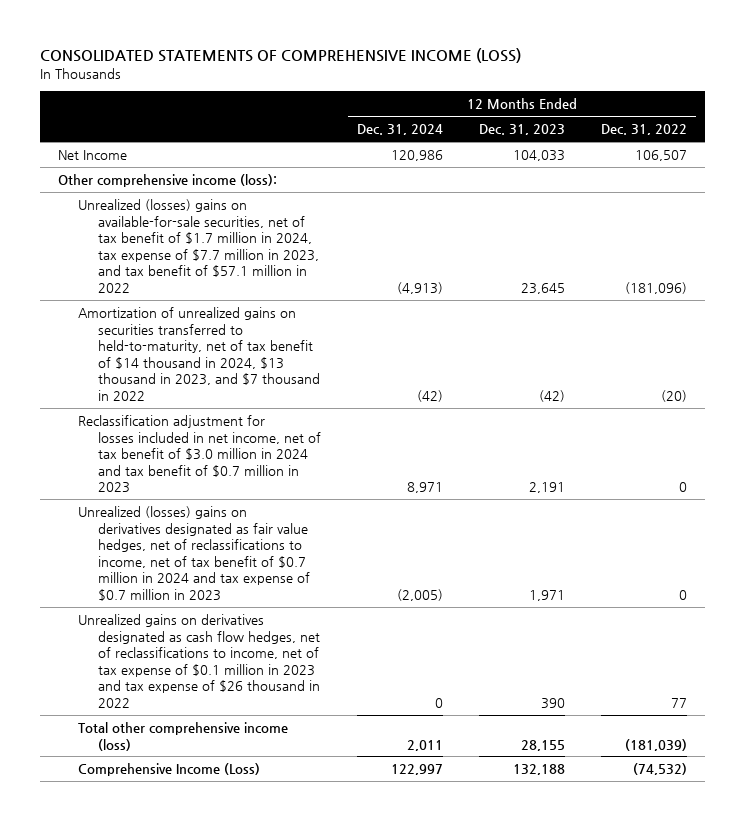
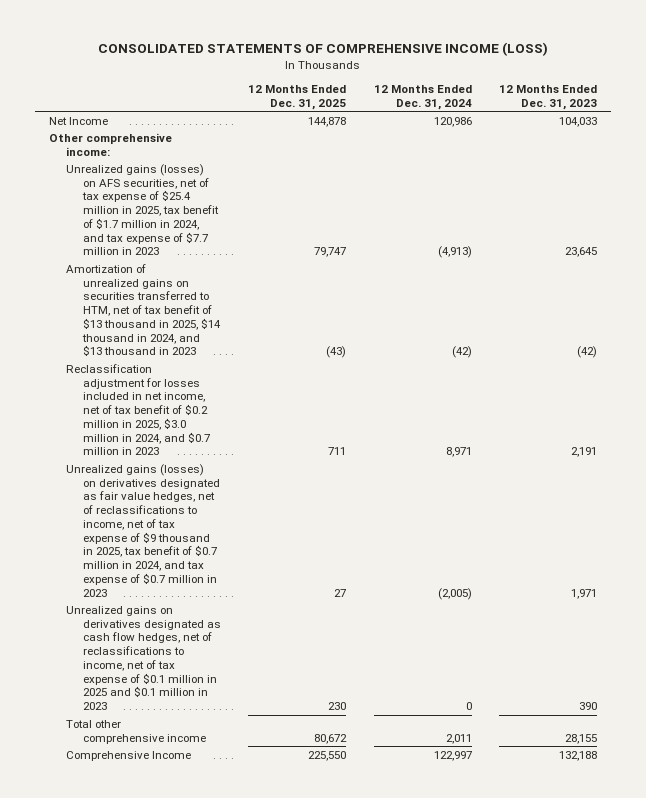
[600,124,687,136] Dec. 31, 2022 -> none
none -> [248,84,347,110] 12 Months Ended Dec. 31, 2025
[57,174,277,188] Other comprehensive income (loss): -> [48,132,172,156] Other comprehensive income:
[77,199,320,293] Unrealized (losses) gains on available-for-sale securities, net of tax benefit of $1.7 million in 2024, tax expense of $7.7 million in 2023, and tax benefit of $57.1 million in 2022 -> [65,163,219,256] Unrealized gains (losses) on AFS securities, net of tax expense of $25.4 million in 2025, tax benefit of $1.7 million in 2024, and tax expense of $7.7 million in 2023
[77,307,321,401] Amortization of unrealized gains on securities transferred to held-to-maturity, net of tax benefit of $14 thousand in 2024, $13 thousand in 2023, and $7 thousand in 2022 -> [65,263,221,357] Amortization of unrealized gains on securities transferred to HTM, net of tax benefit of $13 thousand in 2025, $14 thousand in 2024, and $13 thousand in 2023
[77,415,322,494] Reclassification adjustment for losses included in net income, net of tax benefit of $3.0 million in 2024 and tax benefit of $0.7 million in 2023 -> [65,363,210,456] Reclassification adjustment for losses included in net income, net of tax benefit of $0.2 million in 2025, $3.0 million in 2024, and $0.7 million in 2023
[77,506,311,601] Unrealized (losses) gains on derivatives designated as fair value hedges, net of reclassifications to income, net of tax benefit of $0.7 million in 2024 and tax expense of $0.7 million in 2023 -> [65,463,220,597] Unrealized gains (losses) on derivatives designated as fair value hedges, net of reclassifications to income, net of tax expense of $9 thousand in 2025, tax benefit of $0.7 million in 2024, and tax expense of $0.7 million in 2023
[77,614,321,708] Unrealized gains on derivatives designated as cash flow hedges, net of reclassifications to income, net of tax expense of $0.1 million in 2023 and tax expense of $26 thousand in 2022 -> [65,605,221,711] Unrealized gains on derivatives designated as cash flow hedges, net of reclassifications to income, net of tax expense of $0.1 million in 2025 and $0.1 million in 2023
[77,722,288,751] Total other comprehensive income (loss) -> [65,719,206,744] Total other comprehensive income
[77,763,260,777] Comprehensive Income (Loss) -> [65,750,191,761] Comprehensive Income

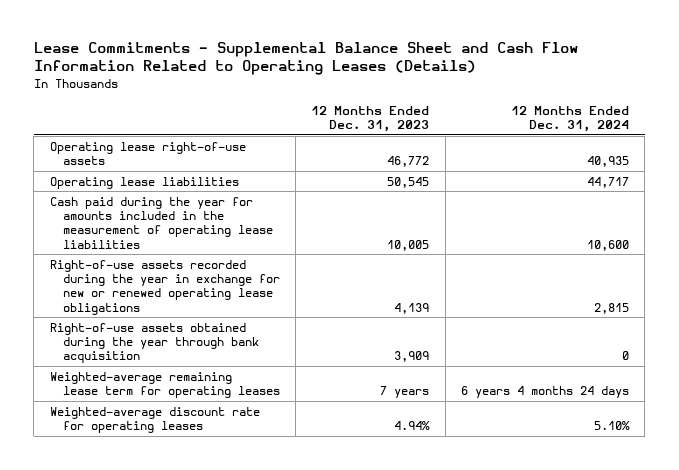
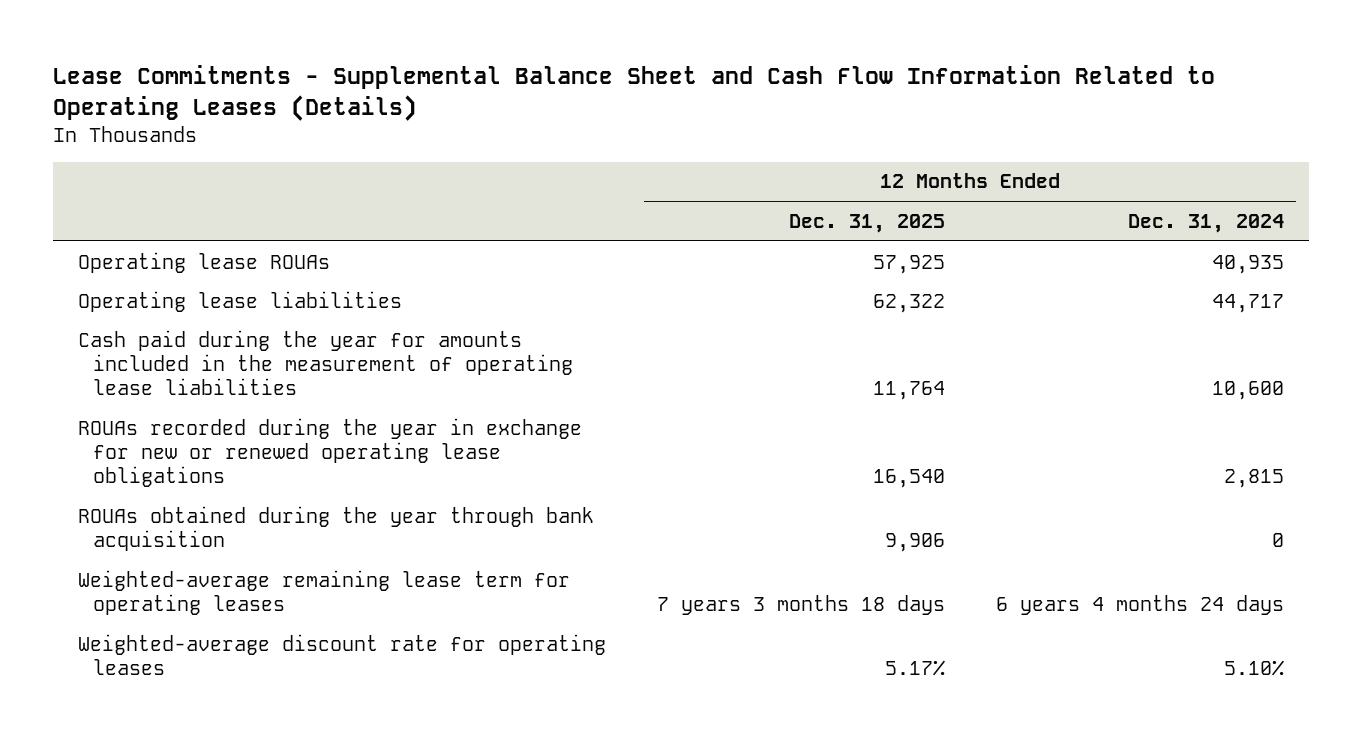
[311,105,430,132] 12 Months Ended Dec. 31, 2023 -> none
none -> [788,213,945,233] Dec. 31, 2025
[49,141,246,166] Operating lease right-of-use assets -> [78,251,331,273] Operating lease ROUAs
[49,259,280,315] Right-of-use assets recorded during the year in exchange for new or renewed operating lease obligations -> [78,417,583,488] ROUAs recorded during the year in exchange for new or renewed operating lease obligations
[49,322,259,364] Right-of-use assets obtained during the year through bank acquisition -> [78,505,595,552] ROUAs obtained during the year through bank acquisition

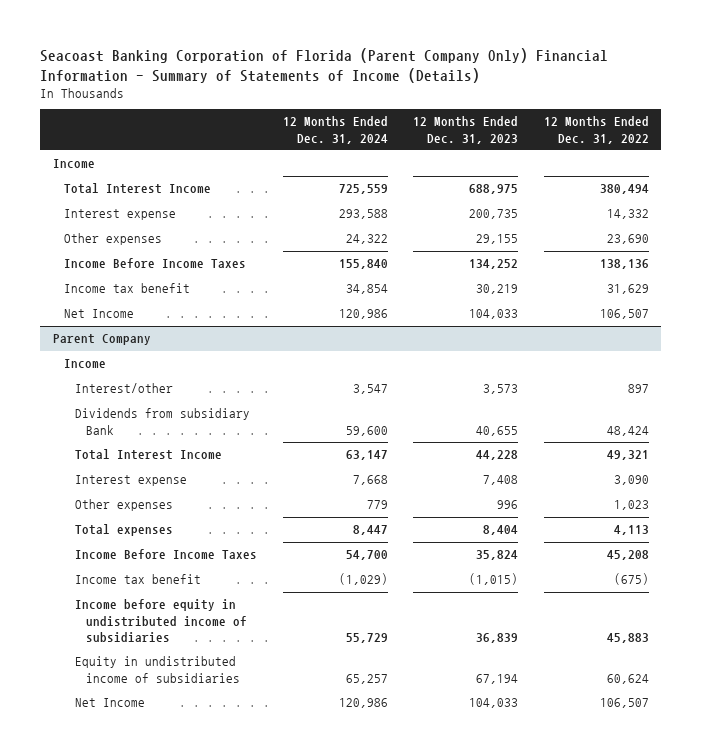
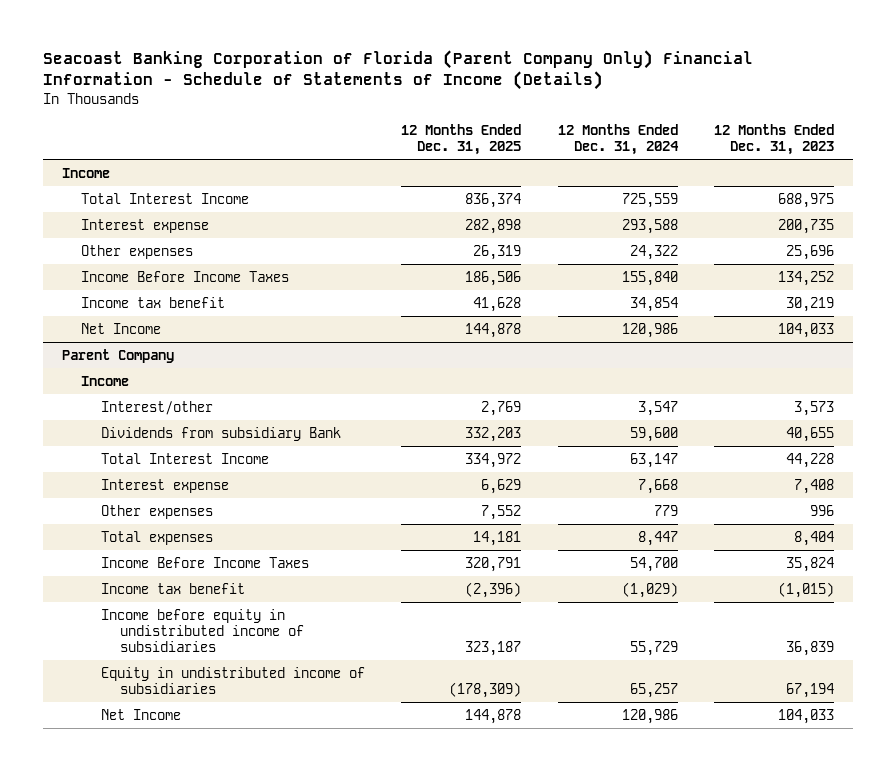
[40,48,609,83] Seacoast Banking Corporation of Florida (Parent Company Only) Financial Information - Summary of Statements of Income (Details) -> [43,50,754,91] Seacoast Banking Corporation of Florida (Parent Company Only) Financial Information - Schedule of Statements of Income (Details)
[543,116,649,144] 12 Months Ended Dec. 31, 2022 -> none
none -> [401,123,522,156] 12 Months Ended Dec. 31, 2025
[476,234,519,245] 29,155 -> [786,244,835,260] 25,696

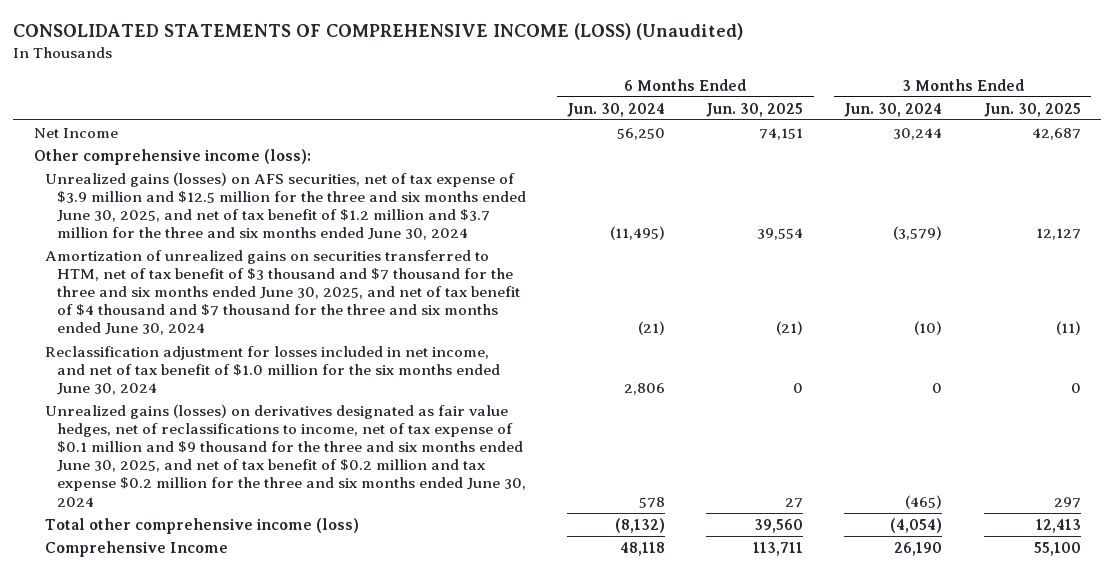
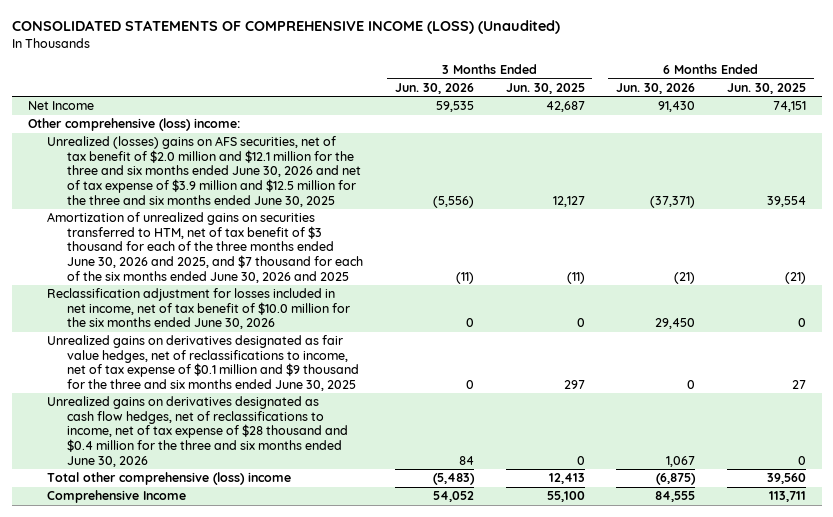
[567,102,666,117] Jun. 30, 2024 -> none
[844,102,943,117] Jun. 30, 2024 -> none
none -> [394,82,474,94] Jun. 30, 2026
none -> [616,82,696,94] Jun. 30, 2026
[33,148,311,165] Other comprehensive income (loss): -> [27,118,240,132] Other comprehensive (loss) income:
[45,171,526,241] Unrealized gains (losses) on AFS securities, net of tax expense of $3.9 million and $12.5 million for the three and six months ended June 30, 2025, and net of tax benefit of $1.2 million and $3.7 million for the three and six months ended June 30, 2024 -> [47,136,362,207] Unrealized (losses) gains on AFS securities, net of tax benefit of $2.0 million and $12.1 million for the three and six months ended June 30, 2026 and net of tax expense of $3.9 million and $12.5 million for the three and six months ended June 30, 2025
[45,249,520,336] Amortization of unrealized gains on securities transferred to HTM, net of tax benefit of $3 thousand and $7 thousand for the three and six months ended June 30, 2025, and net of tax benefit of $4 thousand and $7 thousand for the three and six months ended June 30, 2024 -> [47,212,364,283] Amortization of unrealized gains on securities transferred to HTM, net of tax benefit of $3 thousand for each of the three months ended June 30, 2026 and 2025, and $7 thousand for each of the six months ended June 30, 2026 and 2025
[45,345,500,396] Reclassification adjustment for losses included in net income, and net of tax benefit of $1.0 million for the six months ended June 30, 2024 -> [47,288,351,330] Reclassification adjustment for losses included in net income, net of tax benefit of $10.0 million for the six months ended June 30, 2026
[45,403,526,507] Unrealized gains (losses) on derivatives designated as fair value hedges, net of reclassifications to income, net of tax expense of $0.1 million and $9 thousand for the three and six months ended June 30, 2025, and net of tax benefit of $0.2 million and tax expense $0.2 million for the three and six months ended June 30, 2024 -> [47,335,360,391] Unrealized gains on derivatives designated as fair value hedges, net of reclassifications to income, net of tax expense of $0.1 million and $9 thousand for the three and six months ended June 30, 2025
none -> [47,396,349,467] Unrealized gains on derivatives designated as cash flow hedges, net of reclassifications to income, net of tax expense of $28 thousand and $0.4 million for the three and six months ended June 30, 2026
[45,517,360,534] Total other comprehensive income (loss) -> [47,472,292,486] Total other comprehensive (loss) income

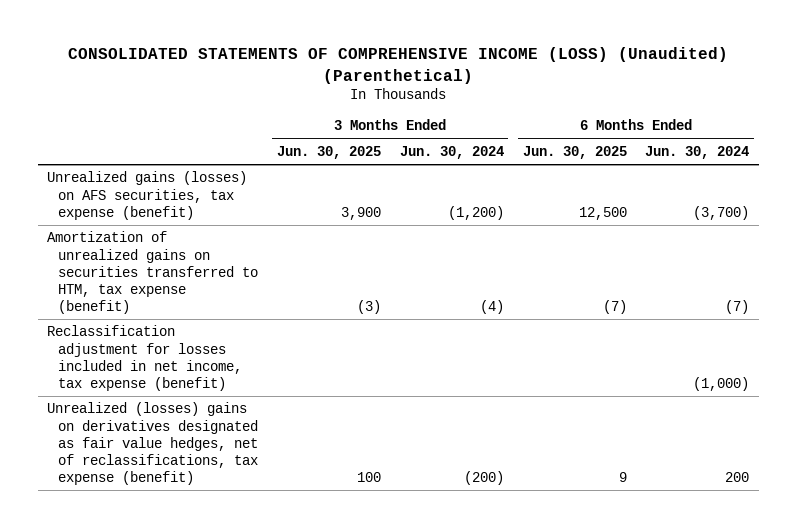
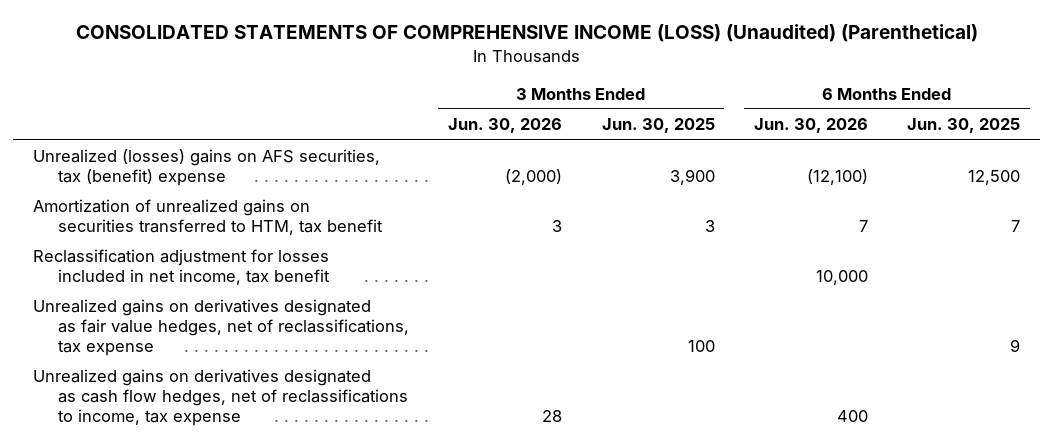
[399,146,504,160] Jun. 30, 2024 -> none
[645,146,750,160] Jun. 30, 2024 -> none
none -> [448,118,563,134] Jun. 30, 2026
none -> [753,118,868,134] Jun. 30, 2026
[47,171,248,220] Unrealized gains (losses) on AFS securities, tax expense (benefit) -> [32,149,380,187] Unrealized (losses) gains on AFS securities, tax (benefit) expense
[47,231,259,314] Amortization of unrealized gains on securities transferred to HTM, tax expense (benefit) -> [32,199,383,236] Amortization of unrealized gains on securities transferred to HTM, tax benefit
[356,299,381,314] (3) -> [704,220,715,233] 3
[602,299,627,314] (7) -> [1011,220,1021,233] 7
[47,325,243,391] Reclassification adjustment for losses included in net income, tax expense (benefit) -> [32,249,330,286] Reclassification adjustment for losses included in net income, tax benefit
[47,402,259,485] Unrealized (losses) gains on derivatives designated as fair value hedges, net of reclassifications, tax expense (benefit) -> [32,299,409,356] Unrealized gains on derivatives designated as fair value hedges, net of reclassifications, tax expense
none -> [32,369,408,426] Unrealized gains on derivatives designated as cash flow hedges, net of reclassifications to income, tax expense

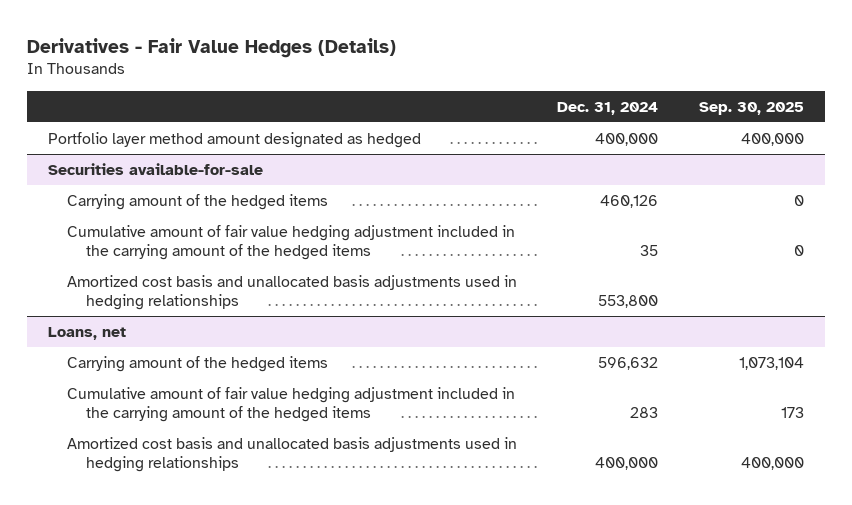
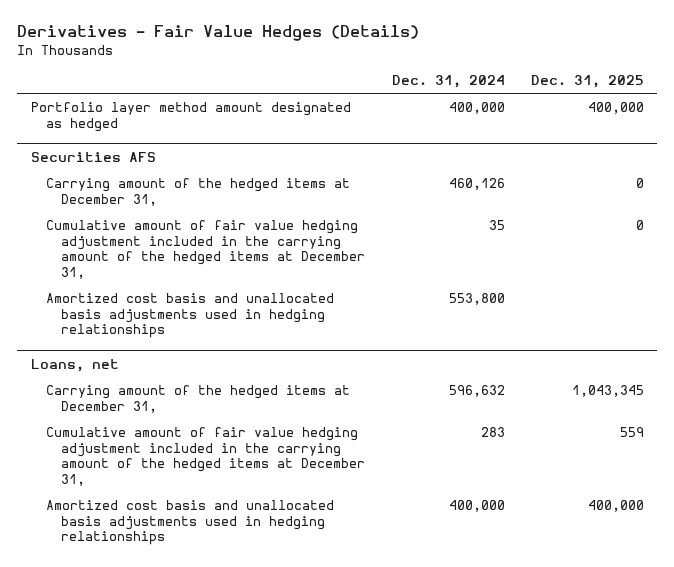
[699,101,805,115] Sep. 30, 2025 -> none
none -> [530,75,644,89] Dec. 31, 2025
[47,163,263,176] Securities available-for-sale -> [30,151,156,162] Securities AFS
[66,194,328,211] Carrying amount of the hedged items -> [45,177,350,206] Carrying amount of the hedged items at December 31,
[66,225,515,261] Cumulative amount of fair value hedging adjustment included in the carrying amount of the hedged items -> [45,219,366,280] Cumulative amount of fair value hedging adjustment included in the carrying amount of the hedged items at December 31,
[66,356,328,373] Carrying amount of the hedged items -> [45,384,350,413] Carrying amount of the hedged items at December 31,
[66,387,515,423] Cumulative amount of fair value hedging adjustment included in the carrying amount of the hedged items -> [45,426,366,487] Cumulative amount of fair value hedging adjustment included in the carrying amount of the hedged items at December 31,

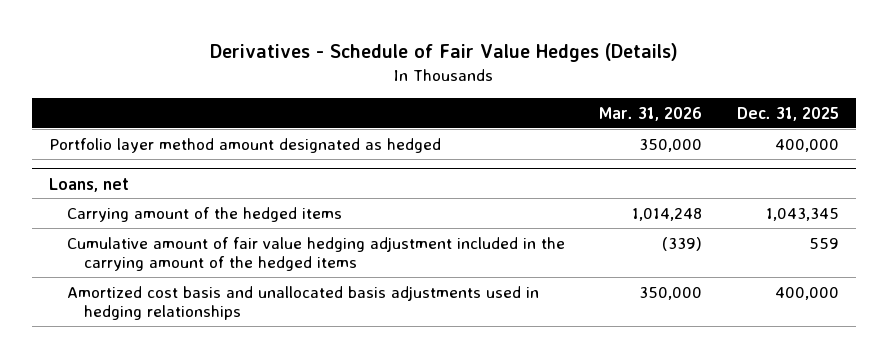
[17,25,420,42] Derivatives - Fair Value Hedges (Details) -> [210,43,679,63] Derivatives - Schedule of Fair Value Hedges (Details)
[391,75,505,89] Dec. 31, 2024 -> none
none -> [599,106,703,121] Mar. 31, 2026
[30,151,156,162] Securities AFS -> none
[45,177,350,206] Carrying amount of the hedged items at December 31, -> none
[45,219,366,280] Cumulative amount of fair value hedging adjustment included in the carrying amount of the hedged items at December 31, -> none
[45,292,334,339] Amortized cost basis and unallocated basis adjustments used in hedging relationships -> none
[45,384,350,413] Carrying amount of the hedged items at December 31, -> [66,206,342,222] Carrying amount of the hedged items
[45,426,366,487] Cumulative amount of fair value hedging adjustment included in the carrying amount of the hedged items at December 31, -> [66,236,565,272] Cumulative amount of fair value hedging adjustment included in the carrying amount of the hedged items

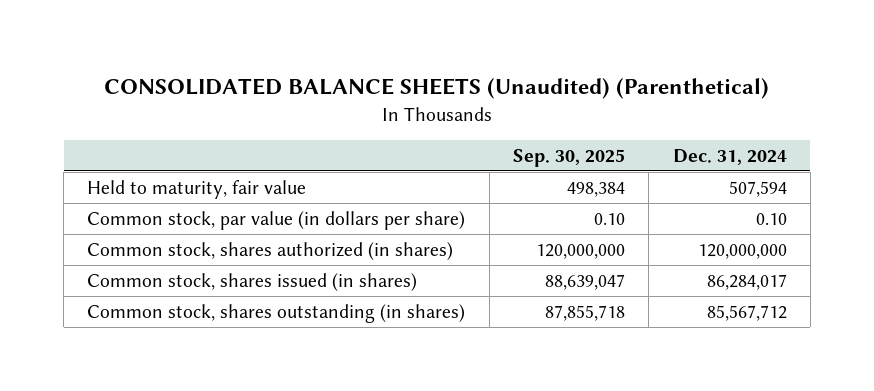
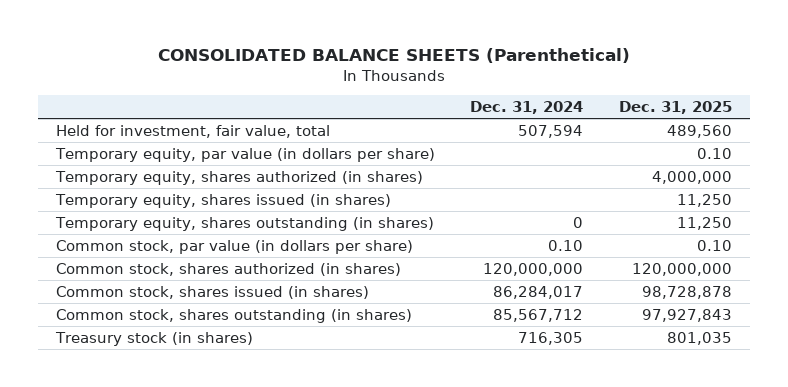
[104,78,770,100] CONSOLIDATED BALANCE SHEETS (Unaudited) (Parenthetical) -> [157,47,630,63] CONSOLIDATED BALANCE SHEETS (Parenthetical)
[513,148,626,167] Sep. 30, 2025 -> none
none -> [618,101,732,115] Dec. 31, 2025
[87,179,307,199] Held to maturity, fair value -> [55,124,330,138] Held for investment, fair value, total
none -> [54,147,435,162] Temporary equity, par value (in dollars per share)
none -> [54,170,423,185] Temporary equity, shares authorized (in shares)
none -> [54,193,391,208] Temporary equity, shares issued (in shares)
none -> [54,216,434,231] Temporary equity, shares outstanding (in shares)
none -> [54,331,253,346] Treasury stock (in shares)

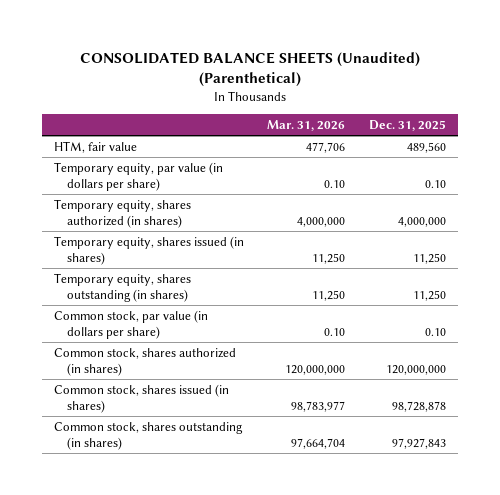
[157,47,630,63] CONSOLIDATED BALANCE SHEETS (Parenthetical) -> [79,51,420,88] CONSOLIDATED BALANCE SHEETS (Unaudited) (Parenthetical)
[470,101,584,115] Dec. 31, 2024 -> none
none -> [267,120,346,132] Mar. 31, 2026
[55,124,330,138] Held for investment, fair value, total -> [53,140,137,153] HTM, fair value
[54,331,253,346] Treasury stock (in shares) -> none

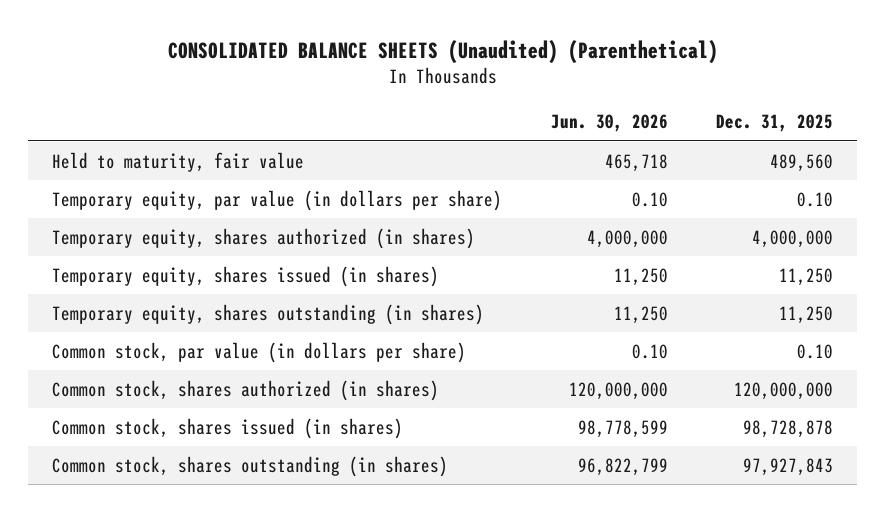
[267,120,346,132] Mar. 31, 2026 -> none
none -> [550,114,668,133] Jun. 30, 2026
[53,140,137,153] HTM, fair value -> [52,151,305,172] Held to maturity, fair value

